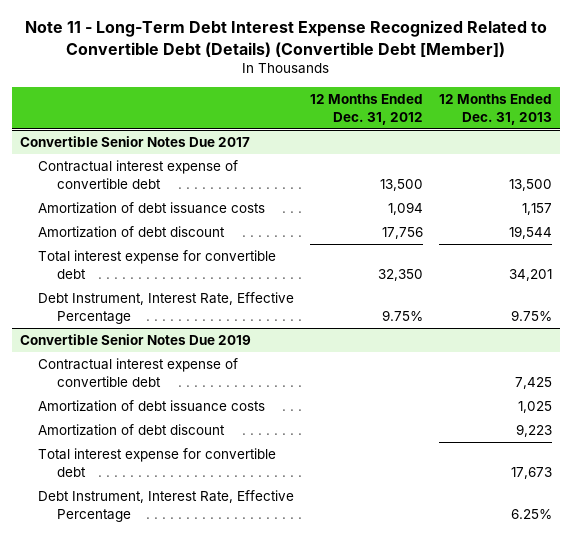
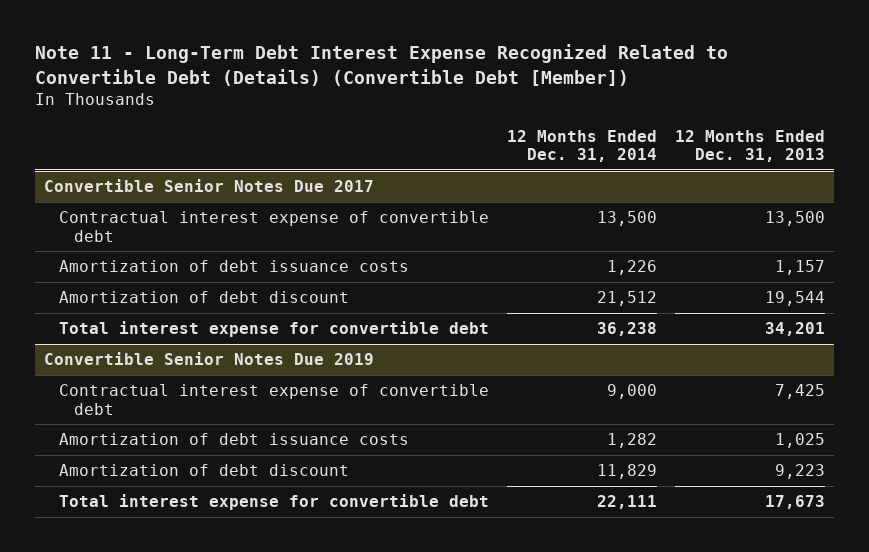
[310,93,424,125] 12 Months Ended Dec. 31, 2012 -> none
none -> [507,129,658,163] 12 Months Ended Dec. 31, 2014
[38,292,295,324] Debt Instrument, Interest Rate, Effective Percentage -> none
[38,490,295,522] Debt Instrument, Interest Rate, Effective Percentage -> none

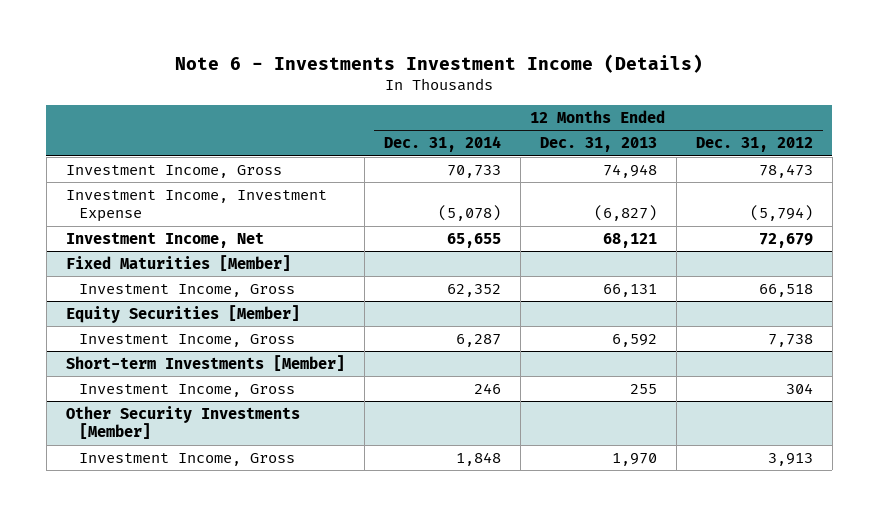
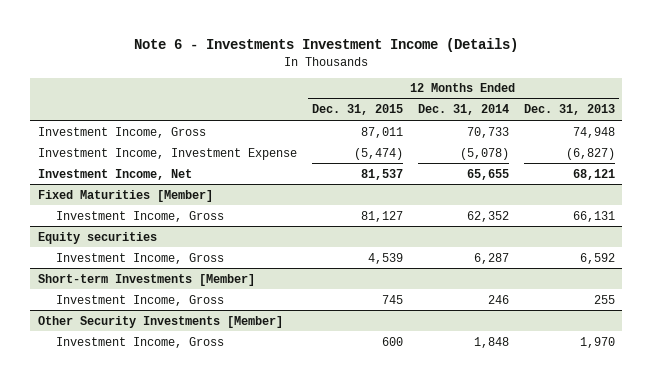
[695,137,813,153] Dec. 31, 2012 -> none
none -> [311,104,403,116] Dec. 31, 2015
[65,304,300,323] Equity Securities [Member] -> [37,231,157,244] Equity securities

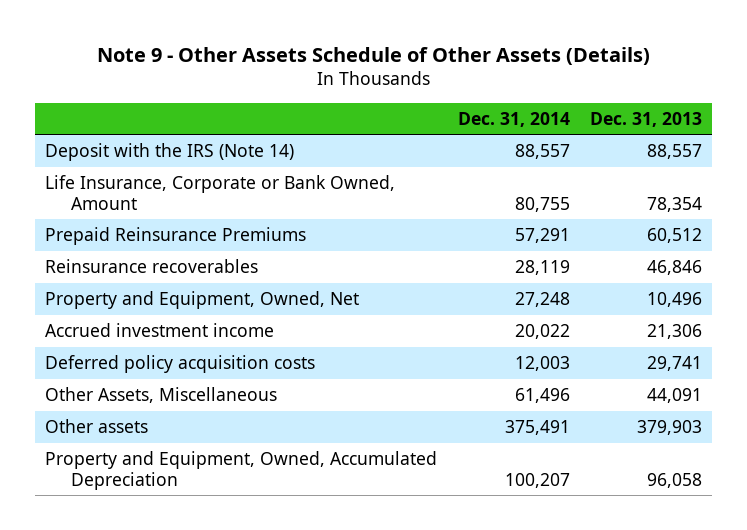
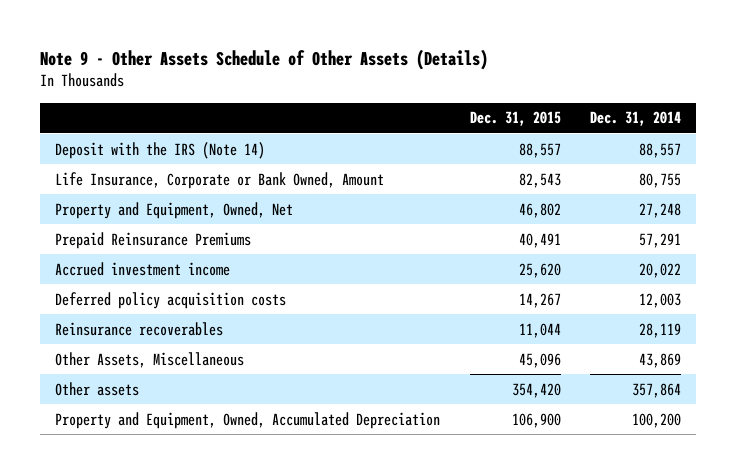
[589,111,702,127] Dec. 31, 2013 -> none
none -> [469,111,561,127] Dec. 31, 2015
[45,227,307,246] Prepaid Reinsurance Premiums -> [54,231,251,249] Prepaid Reinsurance Premiums
[45,259,259,274] Reinsurance recoverables -> [54,321,223,336] Reinsurance recoverables
[514,388,570,404] 61,496 -> [639,352,682,368] 43,869
[504,420,570,436] 375,491 -> [632,382,682,398] 357,864
[504,472,570,488] 100,207 -> [632,412,682,428] 100,200

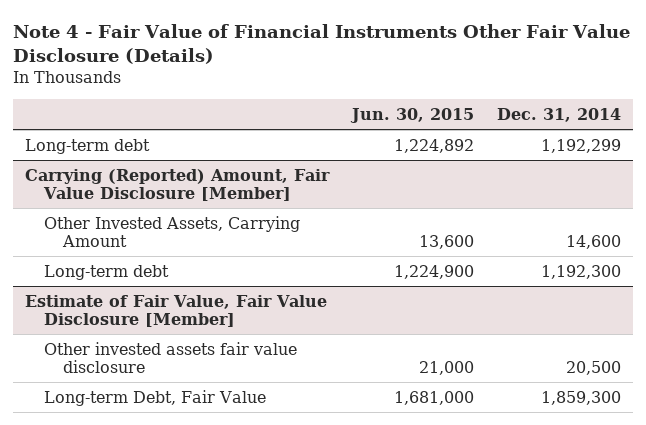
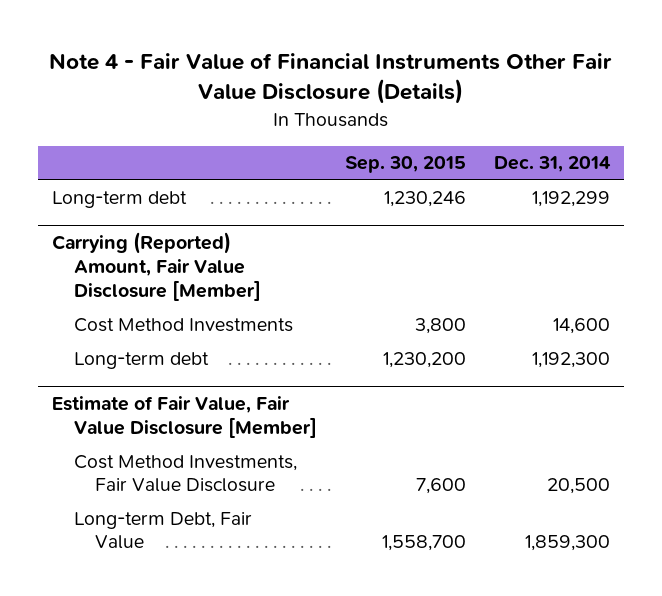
[350,107,475,123] Jun. 30, 2015 -> none
none -> [344,156,466,174] Sep. 30, 2015
[43,215,300,248] Other Invested Assets, Carrying Amount -> [73,317,293,332] Cost Method Investments
[43,341,297,374] Other invested assets fair value disclosure -> none
none -> [73,454,297,493] Cost Method Investments, Fair Value Disclosure

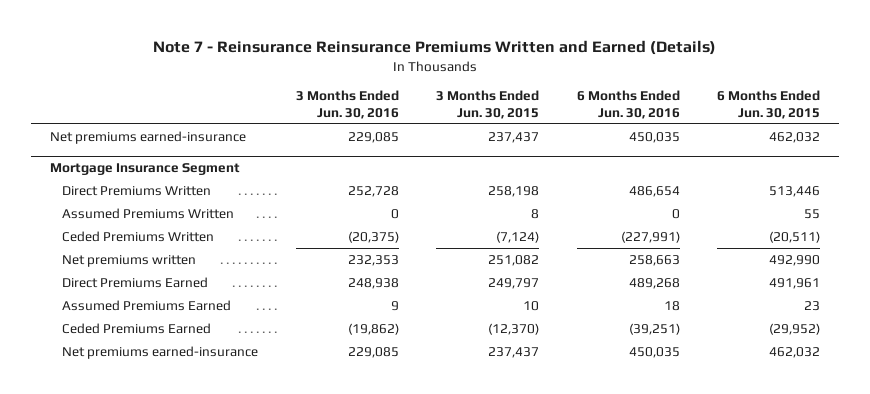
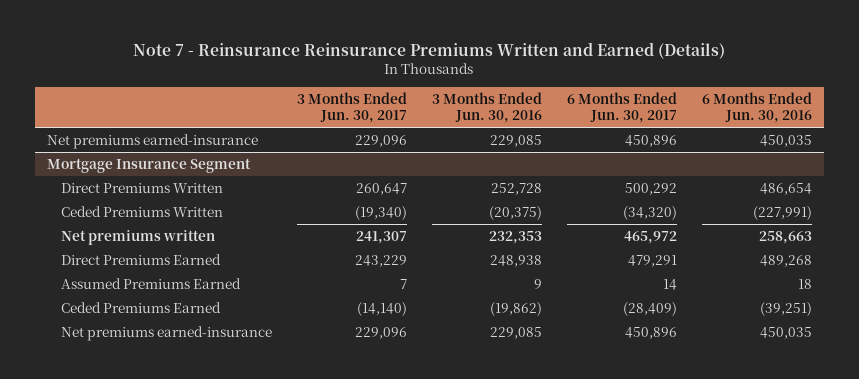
[436,90,540,119] 3 Months Ended Jun. 30, 2015 -> none
[717,90,821,119] 6 Months Ended Jun. 30, 2015 -> none
none -> [297,92,408,124] 3 Months Ended Jun. 30, 2017
none -> [566,92,677,124] 6 Months Ended Jun. 30, 2017
[62,208,235,220] Assumed Premiums Written -> none

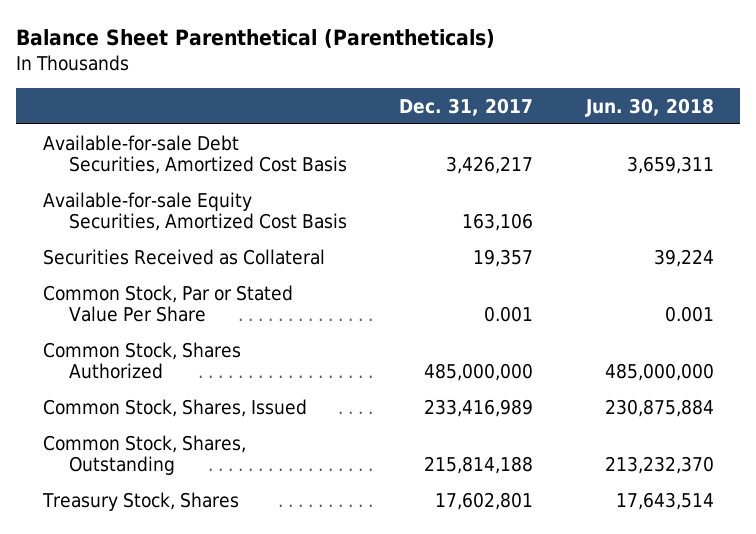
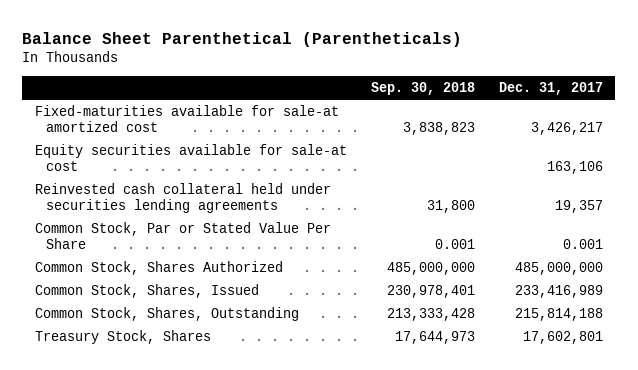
[584,97,714,117] Jun. 30, 2018 -> none
none -> [370,82,475,96] Sep. 30, 2018
[42,134,347,175] Available-for-sale Debt Securities, Amortized Cost Basis -> [34,105,339,133] Fixed-maturities available for sale-at amortized cost
[42,191,347,232] Available-for-sale Equity Securities, Amortized Cost Basis -> [34,144,347,172] Equity securities available for sale-at cost
[42,248,325,265] Securities Received as Collateral -> [34,183,331,214] Reinvested cash collateral held under securities lending agreements

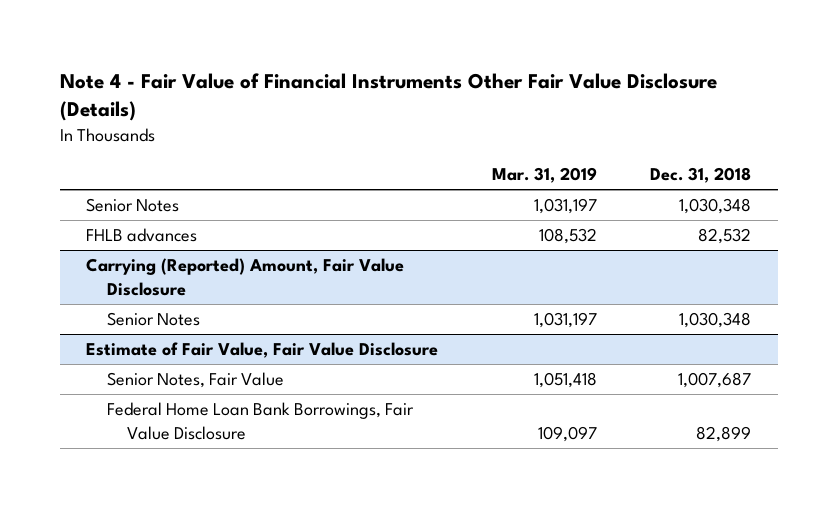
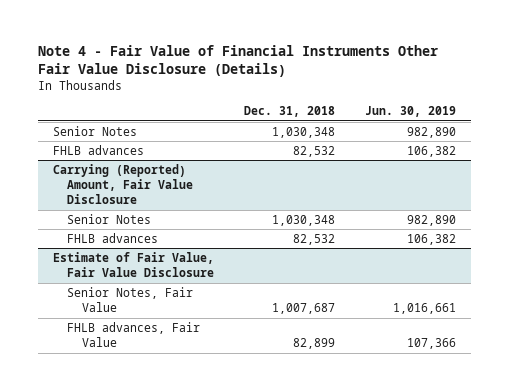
[491,167,597,184] Mar. 31, 2019 -> none
none -> [364,106,456,118] Jun. 30, 2019
none -> [67,232,159,243] FHLB advances
[106,402,414,440] Federal Home Loan Bank Borrowings, Fair Value Disclosure -> [67,321,201,347] FHLB advances, Fair Value

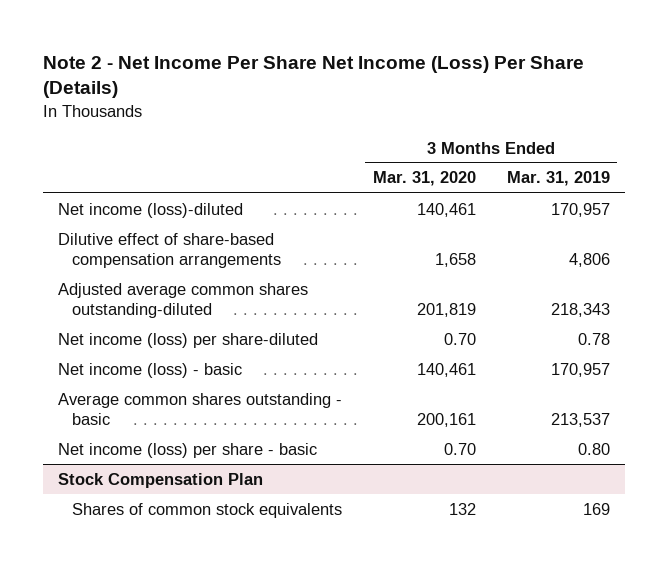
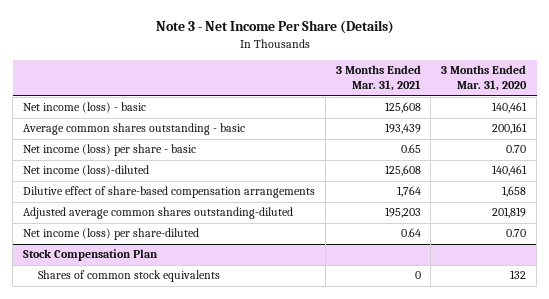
[42,55,584,99] Note 2 - Net Income Per Share Net Income (Loss) Per Share (Details) -> [155,20,394,35] Note 3 - Net Income Per Share (Details)
[506,171,610,187] Mar. 31, 2019 -> none
none -> [335,65,421,92] 3 Months Ended Mar. 31, 2021
[58,362,243,378] Net income (loss) - basic -> [22,102,146,114] Net income (loss) - basic
[58,392,343,426] Average common shares outstanding - basic -> [22,123,245,136] Average common shares outstanding - basic
[58,442,318,458] Net income (loss) per share - basic -> [22,144,196,157] Net income (loss) per share - basic

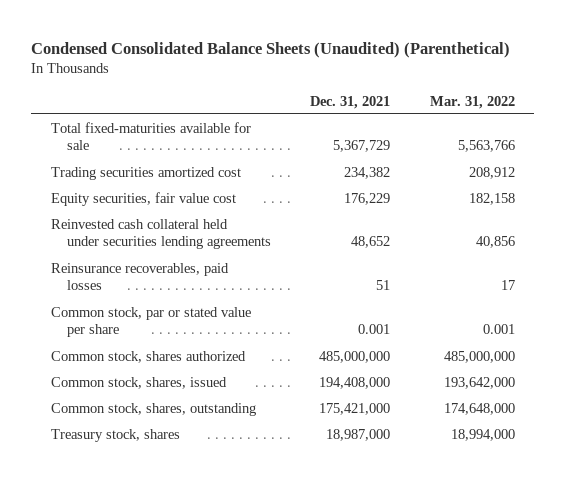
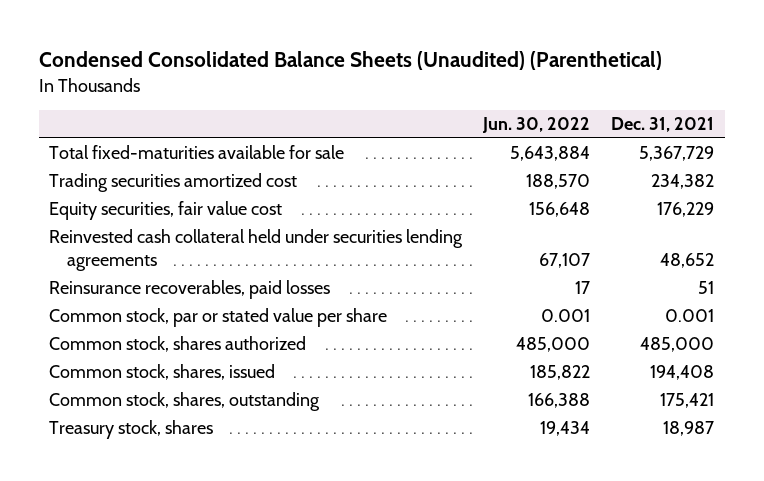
[429,95,515,109] Mar. 31, 2022 -> none
none -> [482,117,591,134] Jun. 30, 2022
[319,350,391,363] 485,000,000 -> [640,337,715,353] 485,000
[319,376,391,389] 194,408,000 -> [650,365,715,381] 194,408
[319,402,391,415] 175,421,000 -> [660,393,715,409] 175,421
[326,428,391,441] 18,987,000 -> [663,421,715,437] 18,987

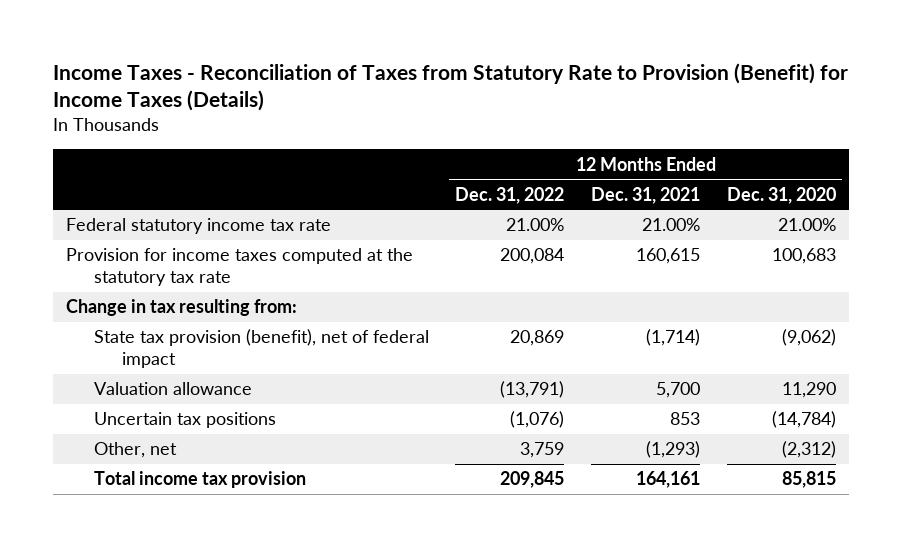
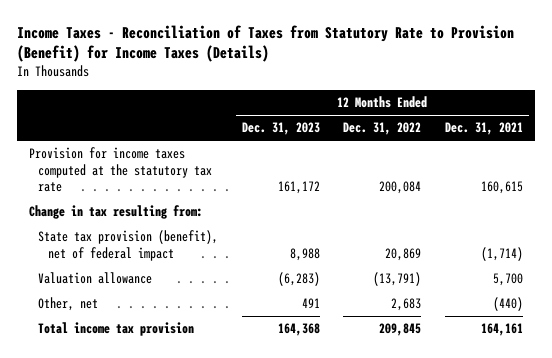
[726,186,836,204] Dec. 31, 2020 -> none
none -> [241,122,320,136] Dec. 31, 2023
[65,218,331,235] Federal statutory income tax rate -> none
[93,412,276,429] Uncertain tax positions -> none
[520,442,565,459] 3,759 -> [391,298,422,312] 2,683
[646,441,701,459] (1,293) -> [492,297,523,312] (440)

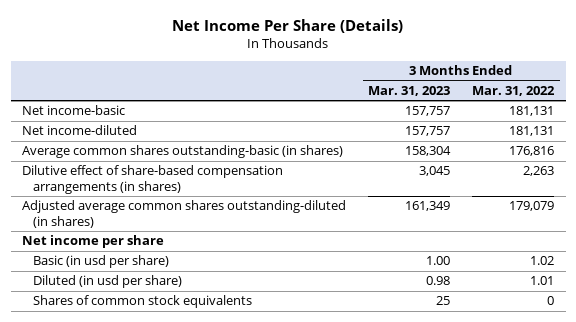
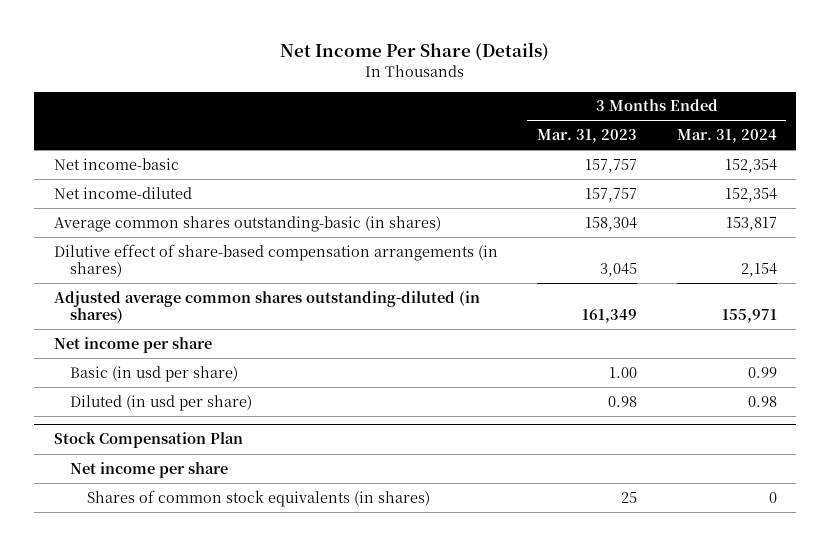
[472,85,556,96] Mar. 31, 2022 -> none
none -> [676,129,777,144] Mar. 31, 2024
none -> [54,432,244,449] Stock Compensation Plan
none -> [70,461,229,478] Net income per share
[32,295,252,309] Shares of common stock equivalents -> [86,489,430,507] Shares of common stock equivalents (in shares)

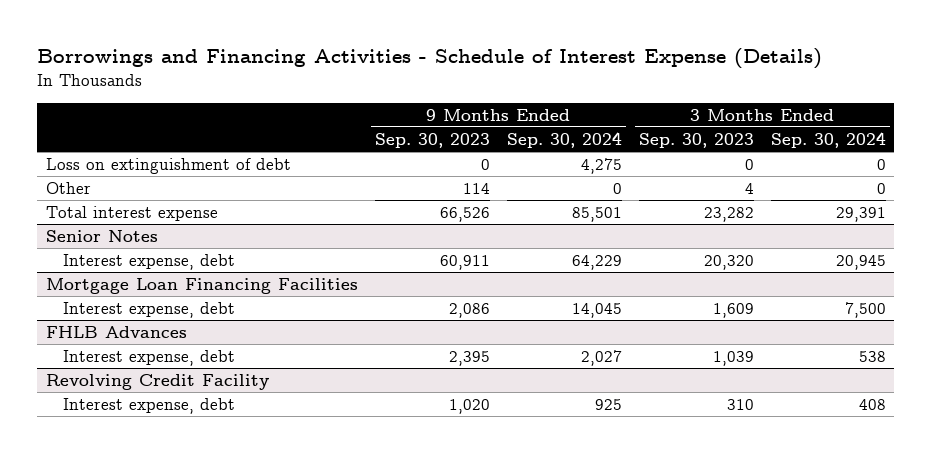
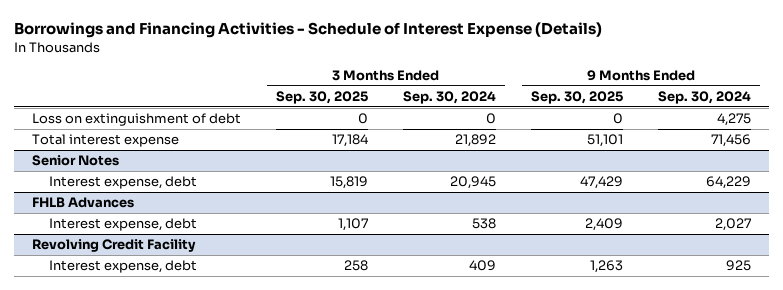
[374,132,490,148] Sep. 30, 2023 -> none
[638,132,754,148] Sep. 30, 2023 -> none
none -> [275,90,368,104] Sep. 30, 2025
none -> [530,90,623,104] Sep. 30, 2025
[45,181,91,194] Other -> none
[571,206,622,222] 85,501 -> [711,134,752,148] 71,456
[835,206,886,222] 29,391 -> [454,134,496,148] 21,892
[45,277,358,294] Mortgage Loan Financing Facilities -> none
[63,301,236,318] Interest expense, debt -> none
[858,398,886,410] 408 -> [468,260,496,272] 409

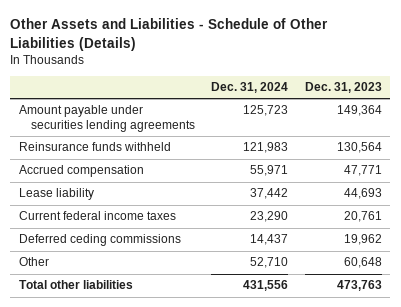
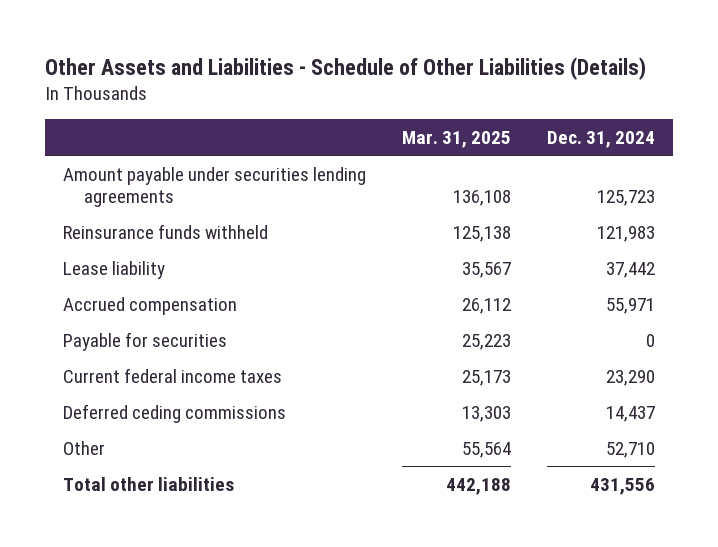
[305,82,383,94] Dec. 31, 2023 -> none
none -> [402,131,512,149] Mar. 31, 2025
[18,165,144,178] Accrued compensation -> [62,296,237,315] Accrued compensation
none -> [62,331,227,351] Payable for securities

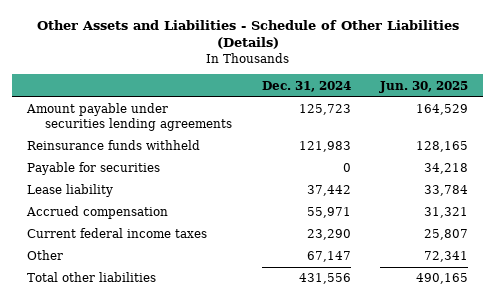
[402,131,512,149] Mar. 31, 2025 -> none
none -> [379,80,469,93] Jun. 30, 2025
[62,331,227,351] Payable for securities -> [26,162,160,176] Payable for securities
[62,403,286,423] Deferred ceding commissions -> none
[606,441,656,458] 52,710 -> [306,251,351,263] 67,147

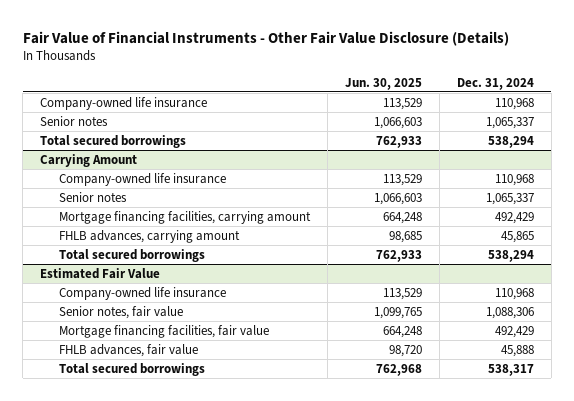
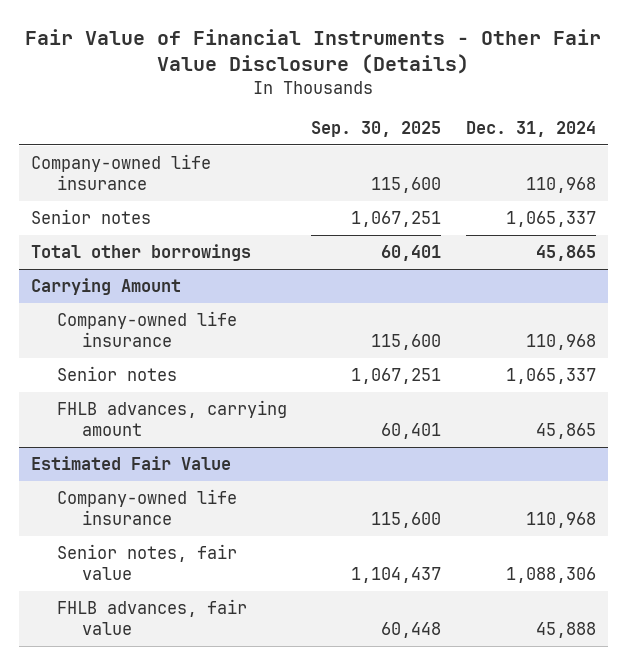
[344,77,422,90] Jun. 30, 2025 -> none
none -> [311,120,442,137] Sep. 30, 2025
[39,134,186,148] Total secured borrowings -> [30,244,251,262] Total other borrowings
[487,135,534,148] 538,294 -> [535,245,596,262] 45,865
[58,210,311,224] Mortgage financing facilities, carrying amount -> none
[58,248,205,262] Total secured borrowings -> none
[58,324,269,338] Mortgage financing facilities, fair value -> none
[58,362,205,376] Total secured borrowings -> none

